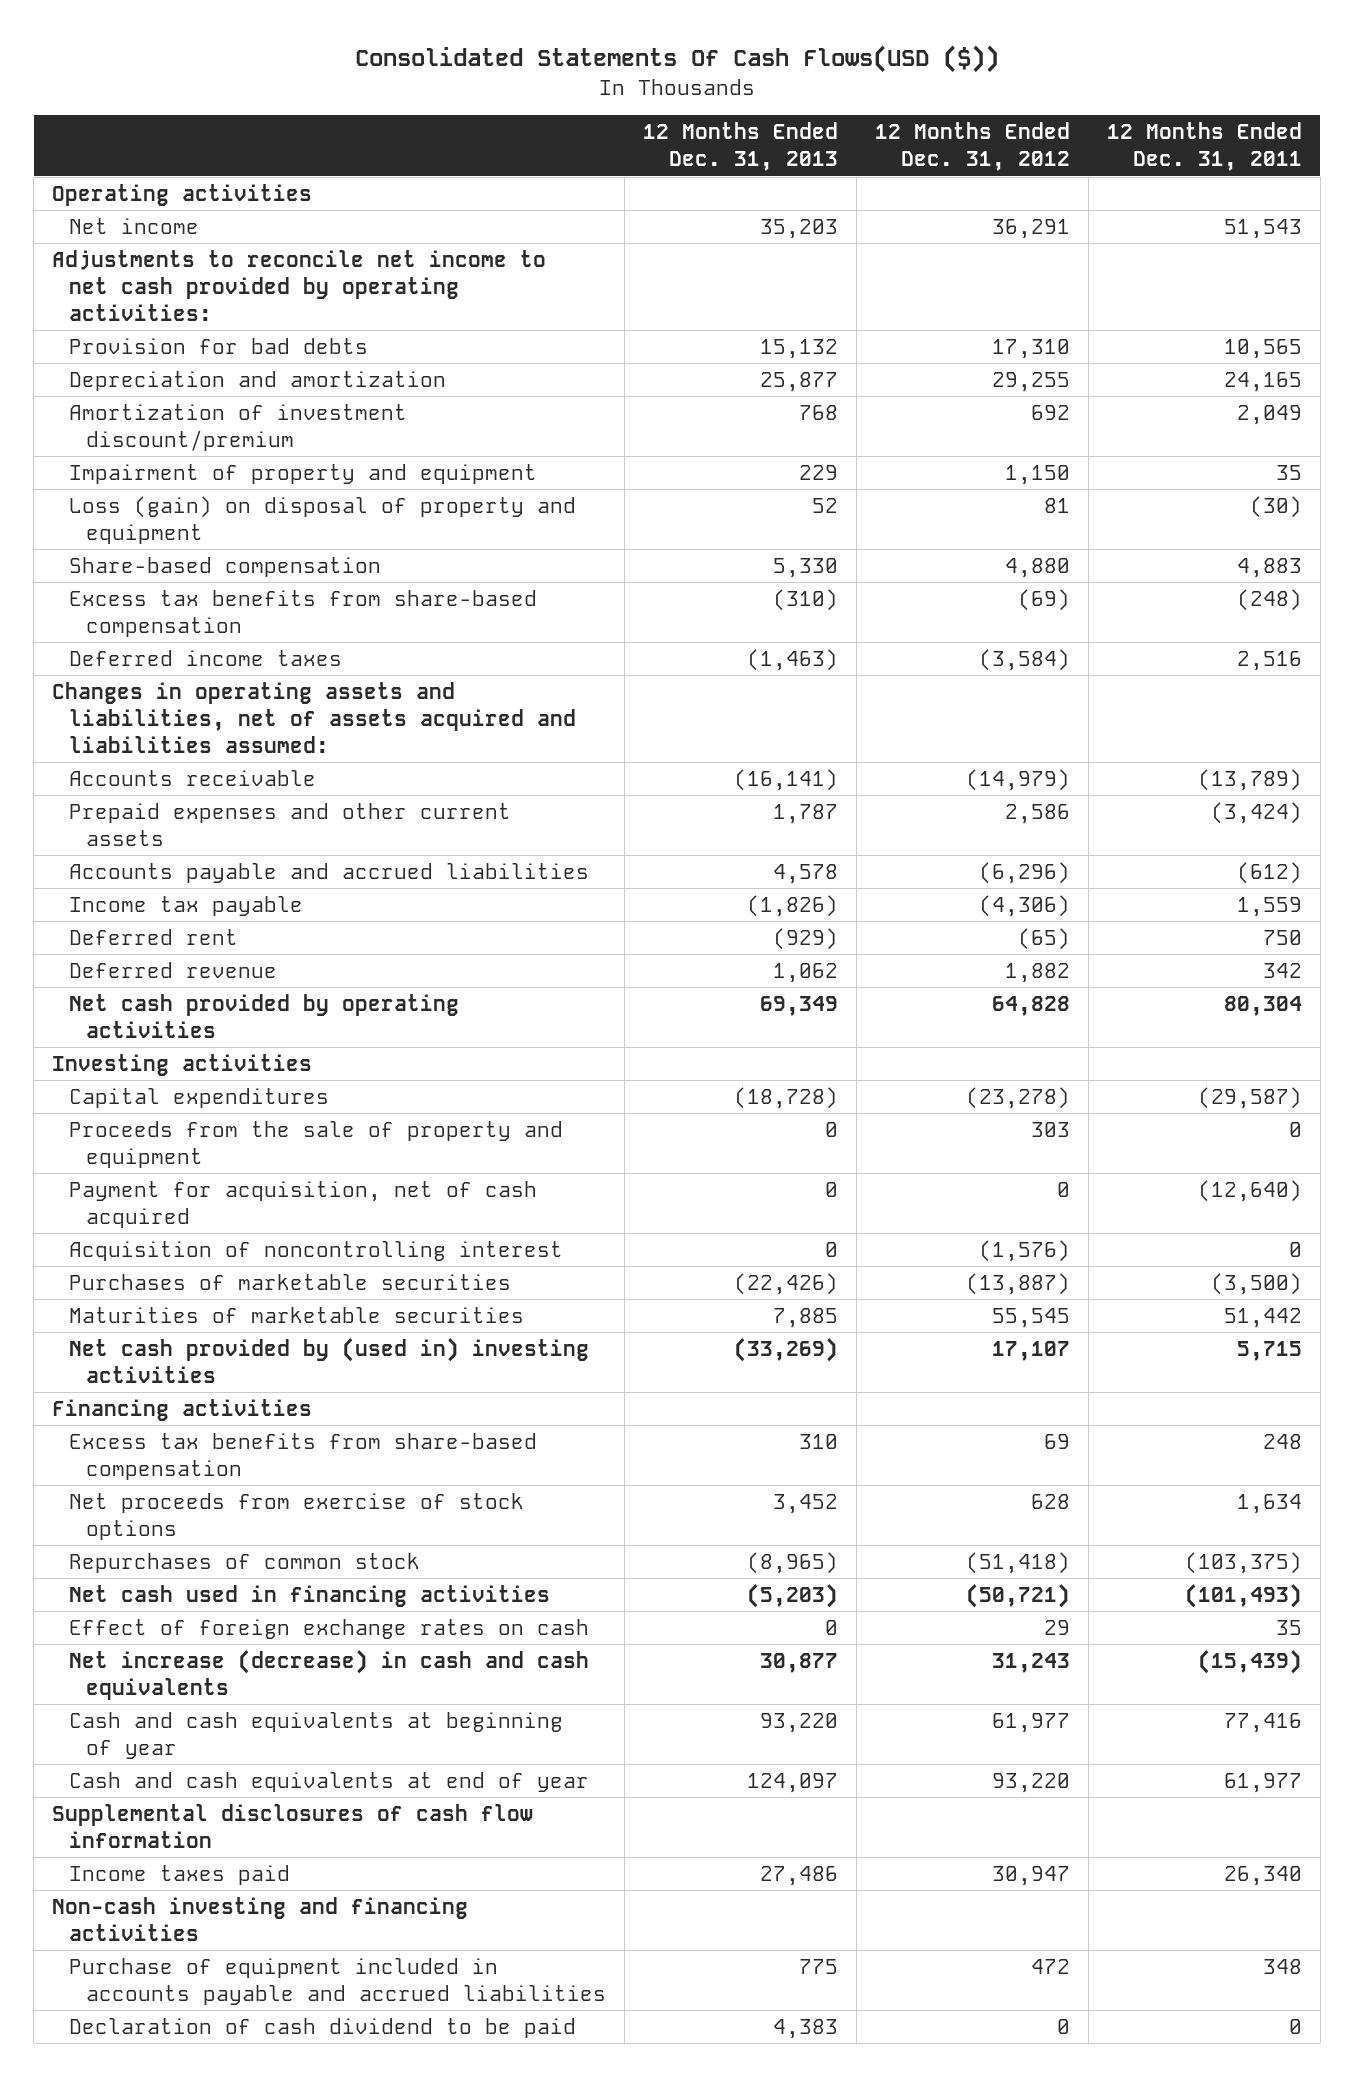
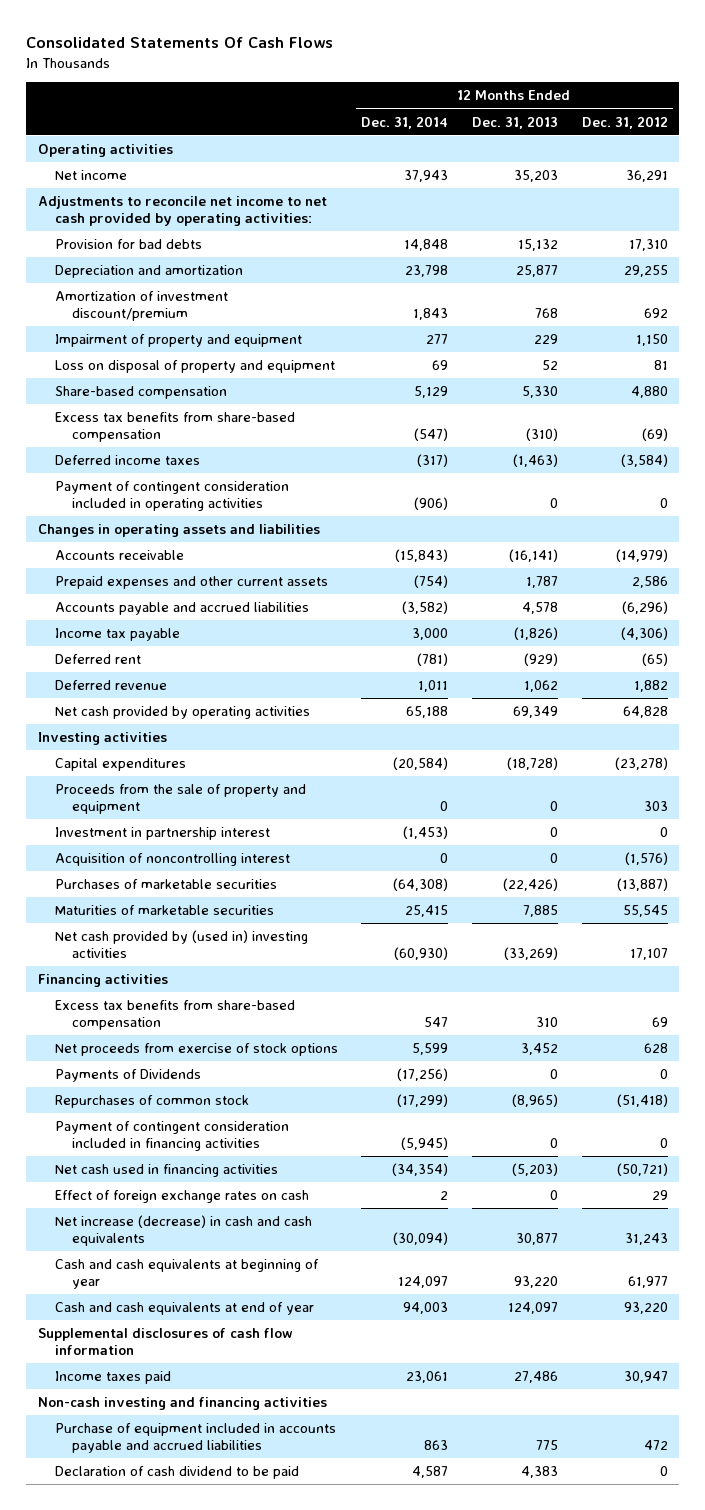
[355,45,1000,74] Consolidated Statements Of Cash Flows(USD ($)) -> [25,37,333,49] Consolidated Statements Of Cash Flows
[1106,122,1302,172] 12 Months Ended Dec. 31, 2011 -> none
none -> [361,115,449,129] Dec. 31, 2014
[69,496,577,544] Loss (gain) on disposal of property and equipment -> [54,360,335,374] Loss on disposal of property and equipment
none -> [54,481,289,512] Payment of contingent consideration included in operating activities
[52,682,577,753] Changes in operating assets and liabilities, net of assets acquired and liabilities assumed: -> [37,524,320,538] Changes in operating assets and liabilities
[69,1181,538,1228] Payment for acquisition, net of cash acquired -> none
none -> [54,827,270,841] Investment in partnership interest
none -> [54,1069,201,1083] Payments of Dividends
none -> [54,1121,289,1152] Payment of contingent consideration included in financing activities

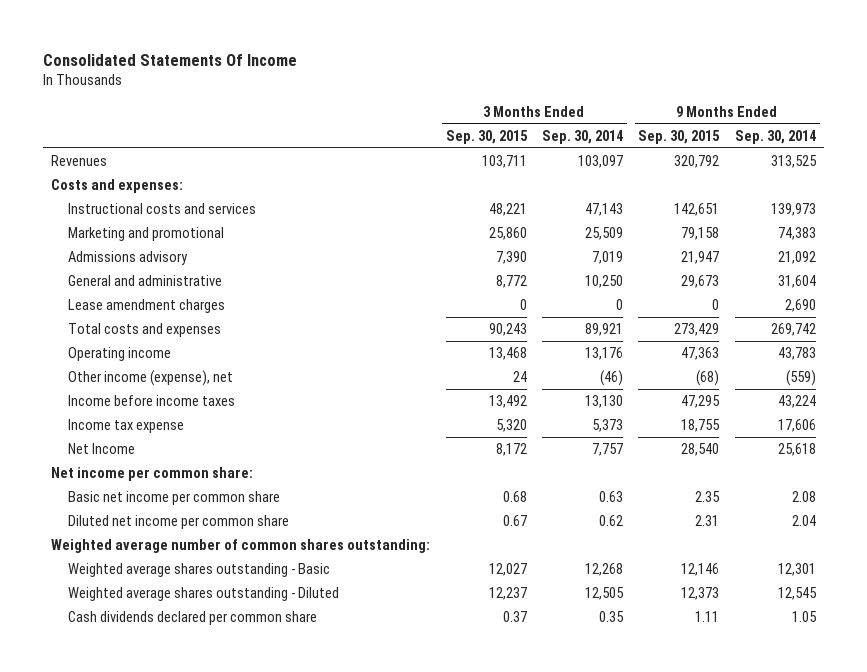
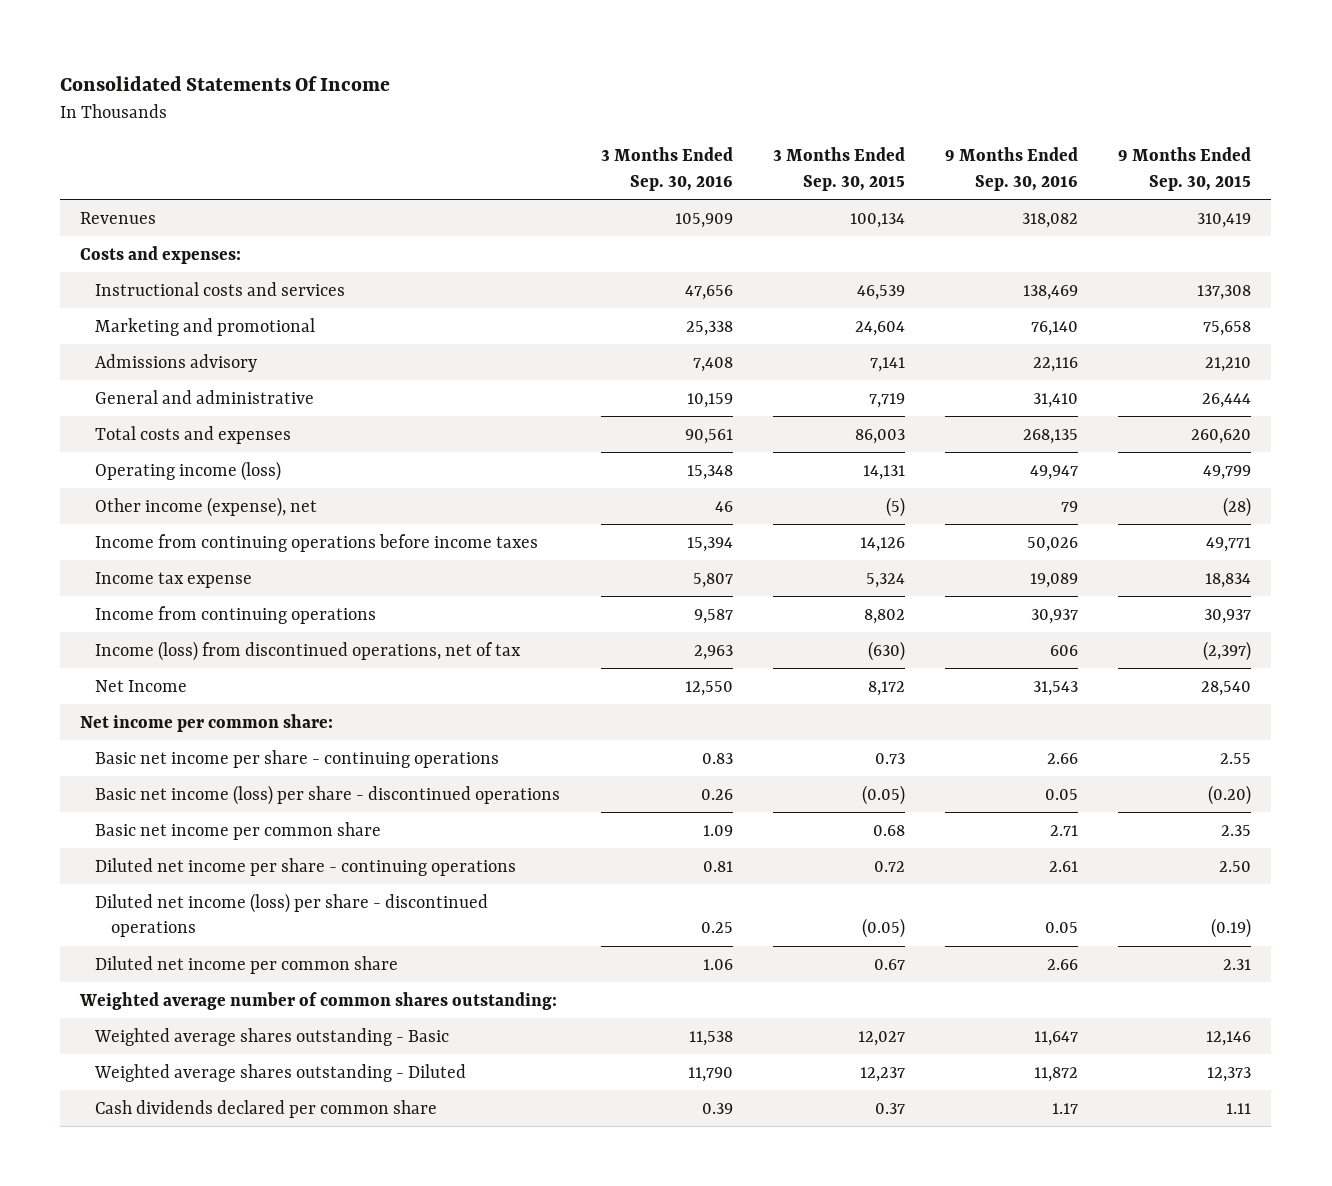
[542,129,624,144] Sep. 30, 2014 -> none
[734,129,816,144] Sep. 30, 2014 -> none
none -> [600,147,733,191] 3 Months Ended Sep. 30, 2016
none -> [945,147,1079,191] 9 Months Ended Sep. 30, 2016
[481,155,527,169] 103,711 -> [849,212,905,228] 100,134
[674,155,720,169] 320,792 -> [1197,212,1252,228] 310,419
[67,299,225,314] Lease amendment charges -> none
[488,203,527,217] 48,221 -> [856,284,905,300] 46,539
[674,203,720,217] 142,651 -> [1197,284,1252,300] 137,308
[488,227,527,241] 25,860 -> [854,320,905,336] 24,604
[681,227,720,241] 79,158 -> [1203,320,1252,336] 75,658
[495,251,527,265] 7,390 -> [869,356,905,372] 7,141
[681,251,720,265] 21,947 -> [1205,356,1252,372] 21,210
[495,275,527,289] 8,772 -> [868,392,905,408] 7,719
[681,275,720,289] 29,673 -> [1202,392,1252,408] 26,444
[488,323,527,337] 90,243 -> [854,428,905,444] 86,003
[674,323,720,337] 273,429 -> [1191,428,1252,444] 260,620
[67,347,171,362] Operating income -> [95,460,282,481] Operating income (loss)
[488,347,527,361] 13,468 -> [862,464,905,480] 14,131
[681,347,720,361] 47,363 -> [1203,464,1252,480] 49,799
[512,371,527,383] 24 -> [885,496,905,517] (5)
[696,370,720,387] (68) -> [1223,496,1252,517] (28)
[67,395,235,407] Income before income taxes -> [95,533,539,552] Income from continuing operations before income taxes
[488,395,527,409] 13,492 -> [859,536,905,552] 14,126
[681,395,721,409] 47,295 -> [1206,536,1252,552] 49,771
[495,419,527,433] 5,320 -> [865,572,905,588] 5,324
[681,419,721,433] 18,755 -> [1205,572,1252,588] 18,834
none -> [95,605,377,624] Income from continuing operations
none -> [95,640,522,661] Income (loss) from discontinued operations, net of tax
none -> [95,749,500,768] Basic net income per share - continuing operations
none -> [95,784,561,805] Basic net income (loss) per share - discontinued operations
none -> [95,857,517,876] Diluted net income per share - continuing operations
none -> [95,892,489,938] Diluted net income (loss) per share - discontinued operations

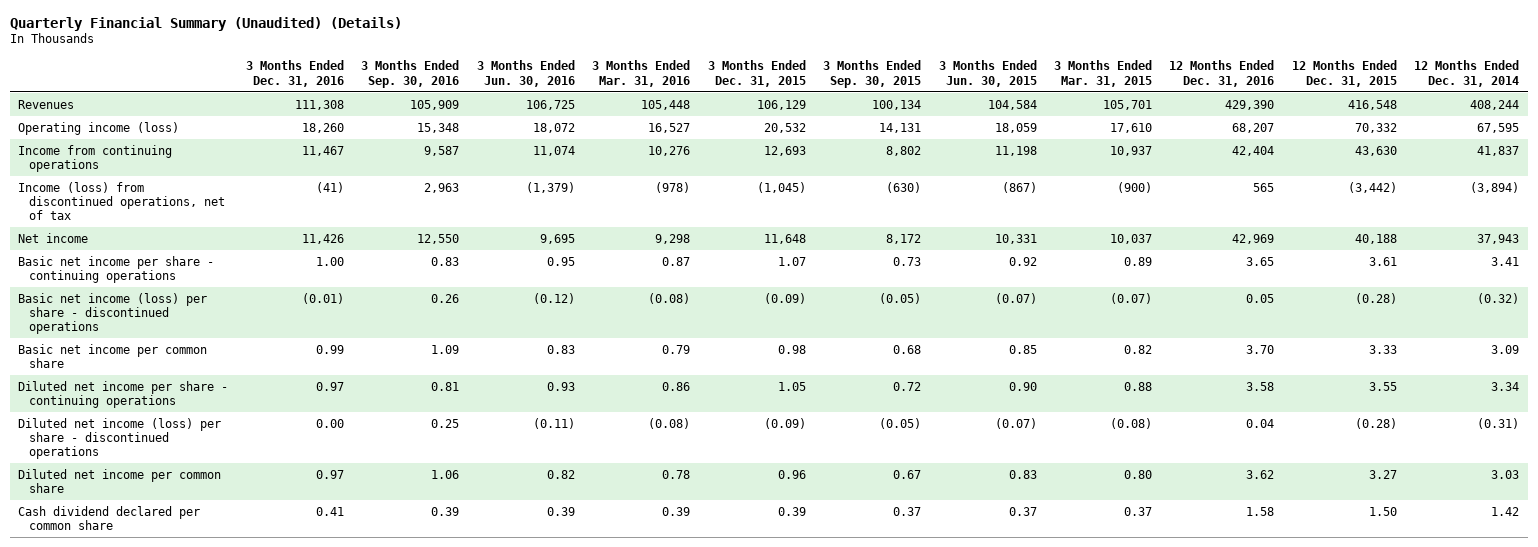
[60,75,391,91] Consolidated Statements Of Income -> [9,16,402,31] Quarterly Financial Summary (Unaudited) (Details)
[945,147,1079,191] 9 Months Ended Sep. 30, 2016 -> none
[1118,147,1252,191] 9 Months Ended Sep. 30, 2015 -> none
none -> [245,60,344,87] 3 Months Ended Dec. 31, 2016
none -> [476,60,575,87] 3 Months Ended Jun. 30, 2016
none -> [592,60,691,87] 3 Months Ended Mar. 31, 2016
none -> [707,60,806,87] 3 Months Ended Dec. 31, 2015
none -> [938,60,1037,87] 3 Months Ended Jun. 30, 2015
none -> [1054,60,1153,87] 3 Months Ended Mar. 31, 2015
none -> [1169,60,1275,87] 12 Months Ended Dec. 31, 2016
none -> [1291,60,1397,87] 12 Months Ended Dec. 31, 2015
none -> [1414,60,1520,87] 12 Months Ended Dec. 31, 2014
[80,245,242,264] Costs and expenses: -> none
[95,281,346,296] Instructional costs and services -> none
[95,317,316,336] Marketing and promotional -> none
[95,353,258,372] Admissions advisory -> none
[95,389,315,404] General and administrative -> none
[95,425,292,444] Total costs and expenses -> none
[95,496,318,517] Other income (expense), net -> none
[95,533,539,552] Income from continuing operations before income taxes -> none
[95,571,253,588] Income tax expense -> none
[80,713,334,732] Net income per common share: -> none
[95,679,188,692] Net Income -> [18,232,89,243] Net income
[79,991,558,1010] Weighted average number of common shares outstanding: -> none
[94,1027,450,1046] Weighted average shares outstanding - Basic -> none
[94,1063,467,1082] Weighted average shares outstanding - Diluted -> none
[95,1099,438,1118] Cash dividends declared per common share -> [18,505,201,530] Cash dividend declared per common share

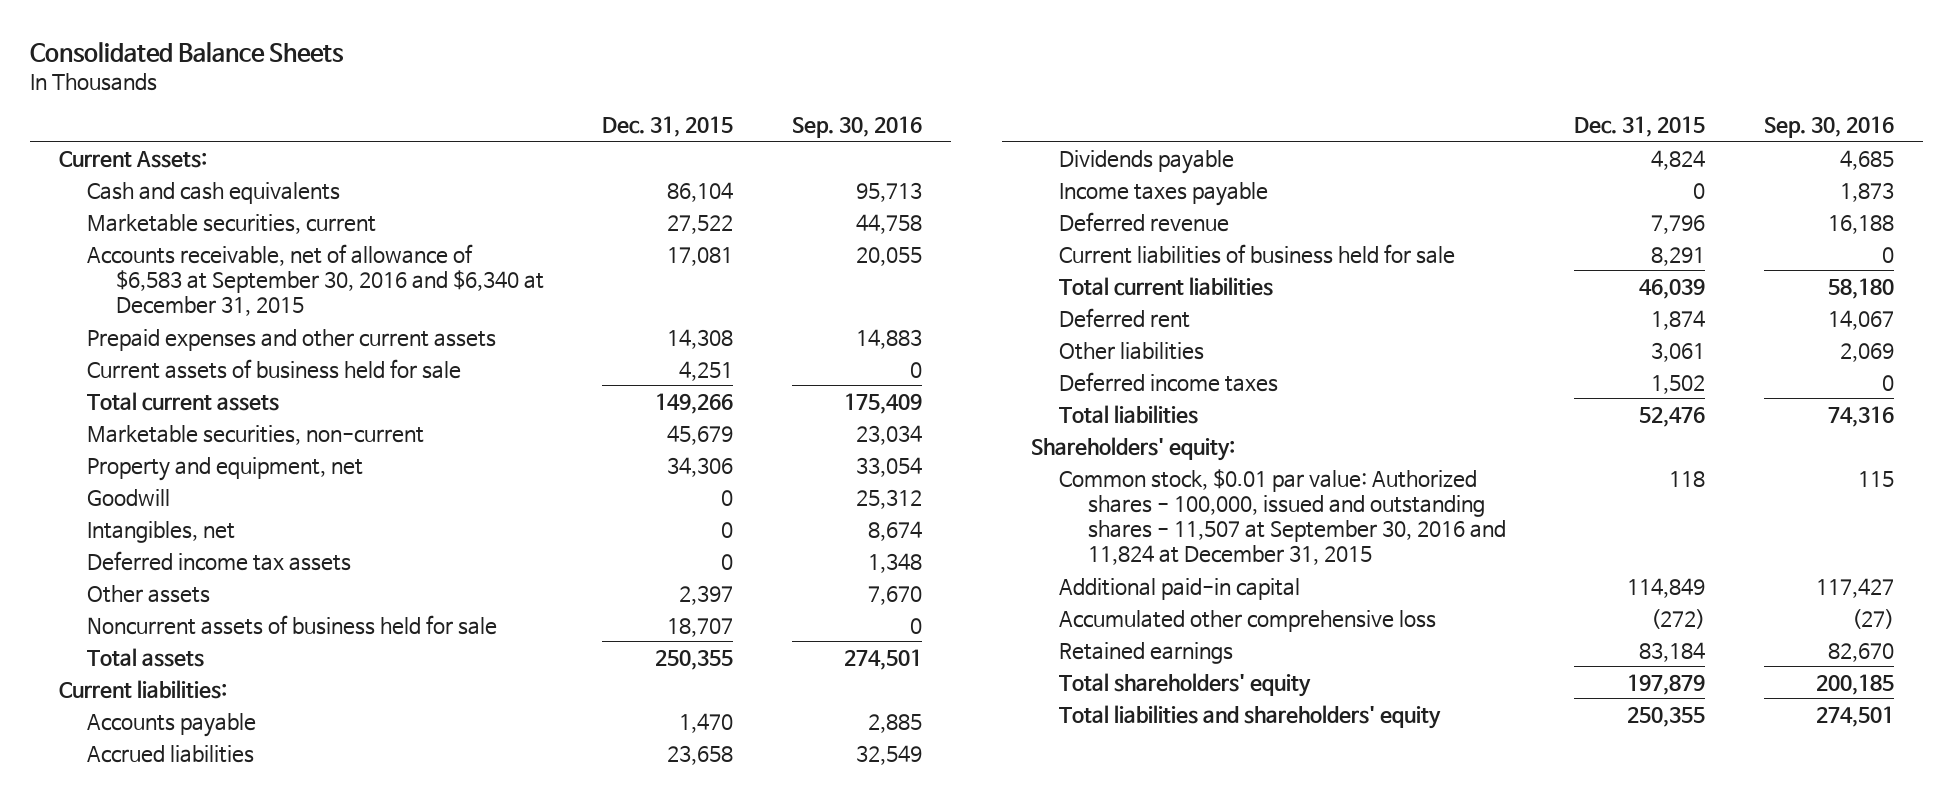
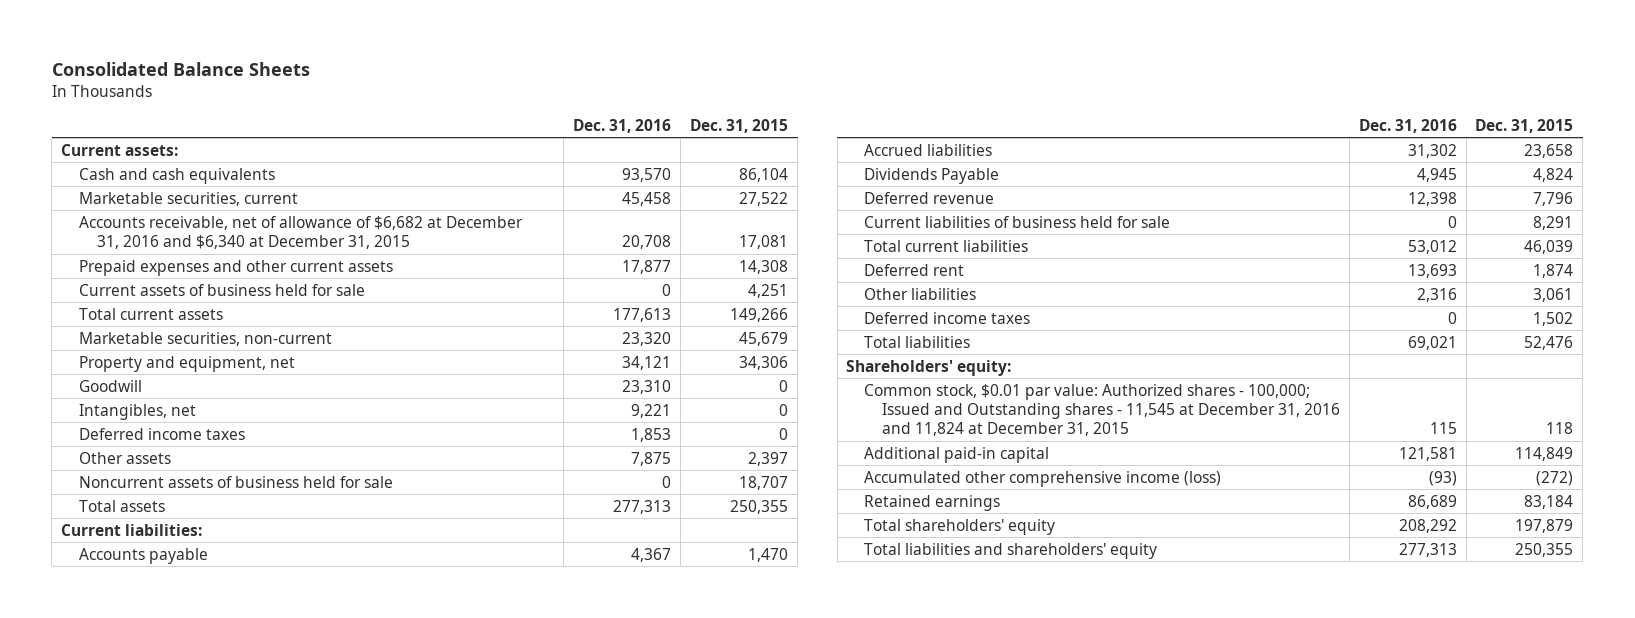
[791,116,922,139] Sep. 30, 2016 -> none
none -> [573,118,672,133] Dec. 31, 2016
[58,150,207,168] Current Assets: -> [61,143,179,156] Current assets:
[87,243,545,316] Accounts receivable, net of allowance of $6,583 at September 30, 2016 and $6,340 at December 31, 2015 -> [78,215,523,250] Accounts receivable, net of allowance of $6,682 at December 31, 2016 and $6,340 at December 31, 2015
[87,550,352,571] Deferred income tax assets -> [78,427,245,440] Deferred income taxes
[1059,181,1269,206] Income taxes payable -> none
[1059,149,1235,174] Dividends payable -> [864,167,1000,184] Dividends Payable
[1059,468,1507,566] Common stock, $0.01 par value: Authorized shares - 100,000, issued and outstanding shares - 11,507 at September 30, 2016 and 11,824 at December 31, 2015 -> [864,383,1340,437] Common stock, $0.01 par value: Authorized shares - 100,000; Issued and Outstanding shares - 11,545 at December 31, 2016 and 11,824 at December 31, 2015
[1059,609,1437,632] Accumulated other comprehensive loss -> [864,470,1222,487] Accumulated other comprehensive income (loss)

